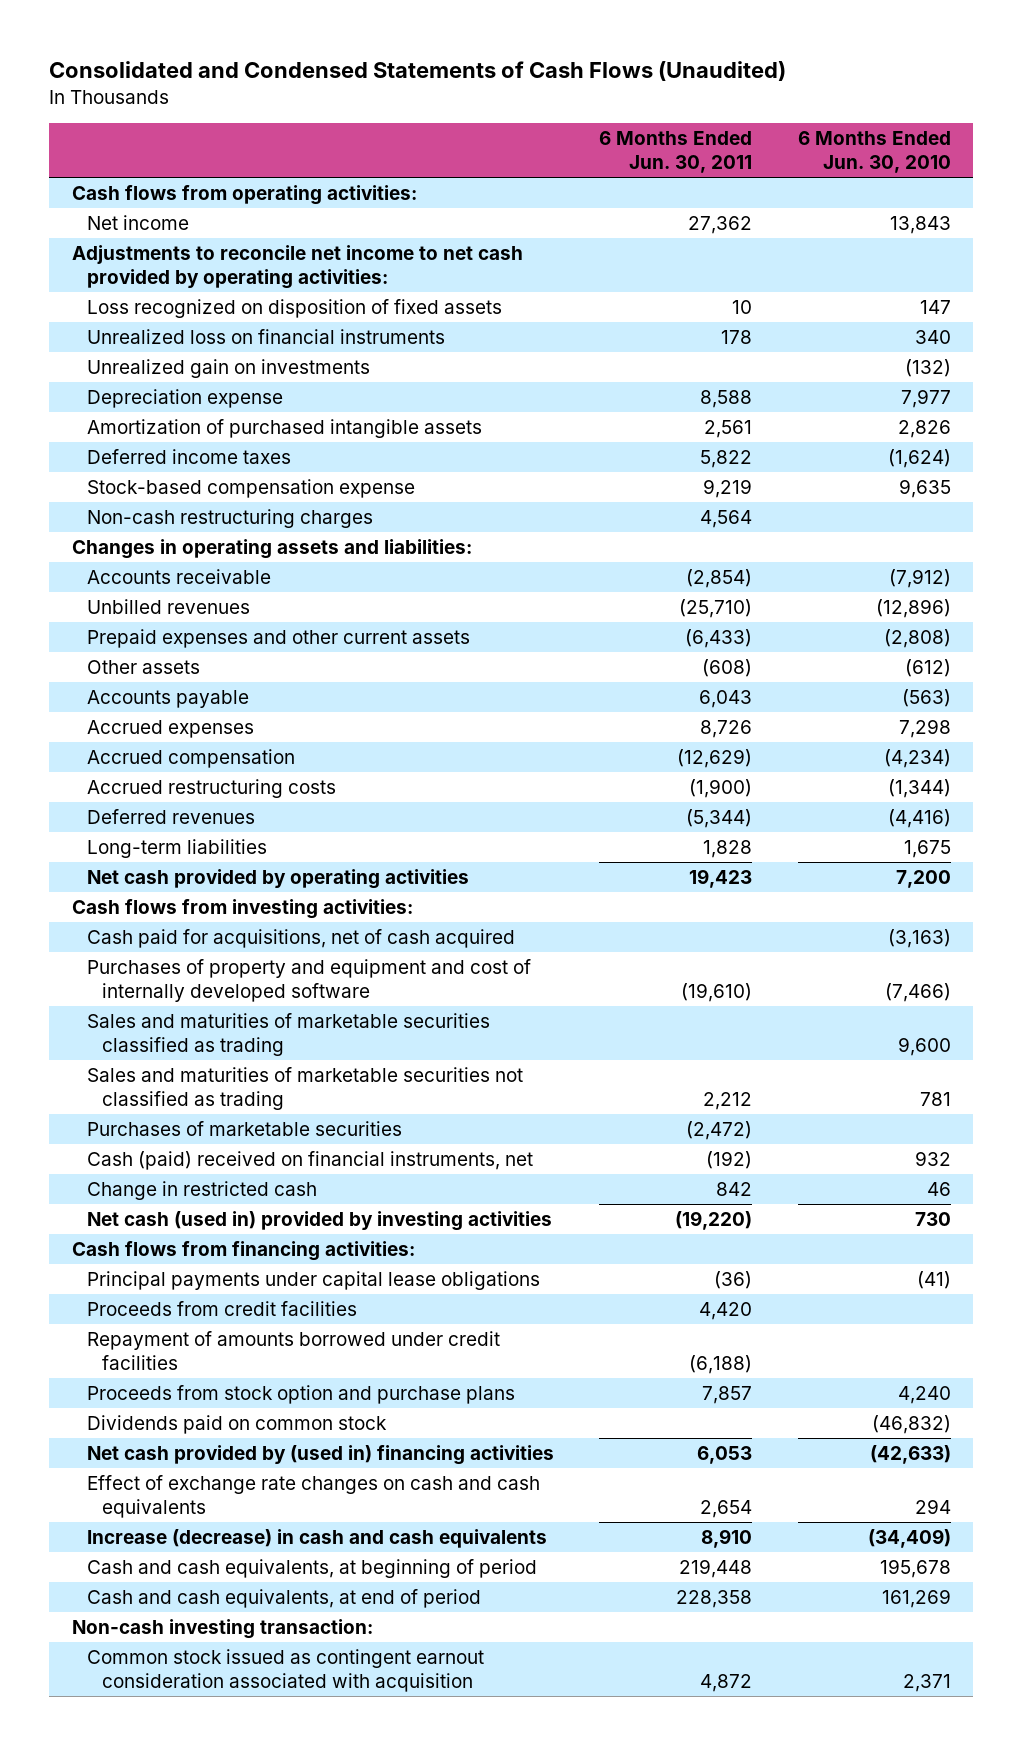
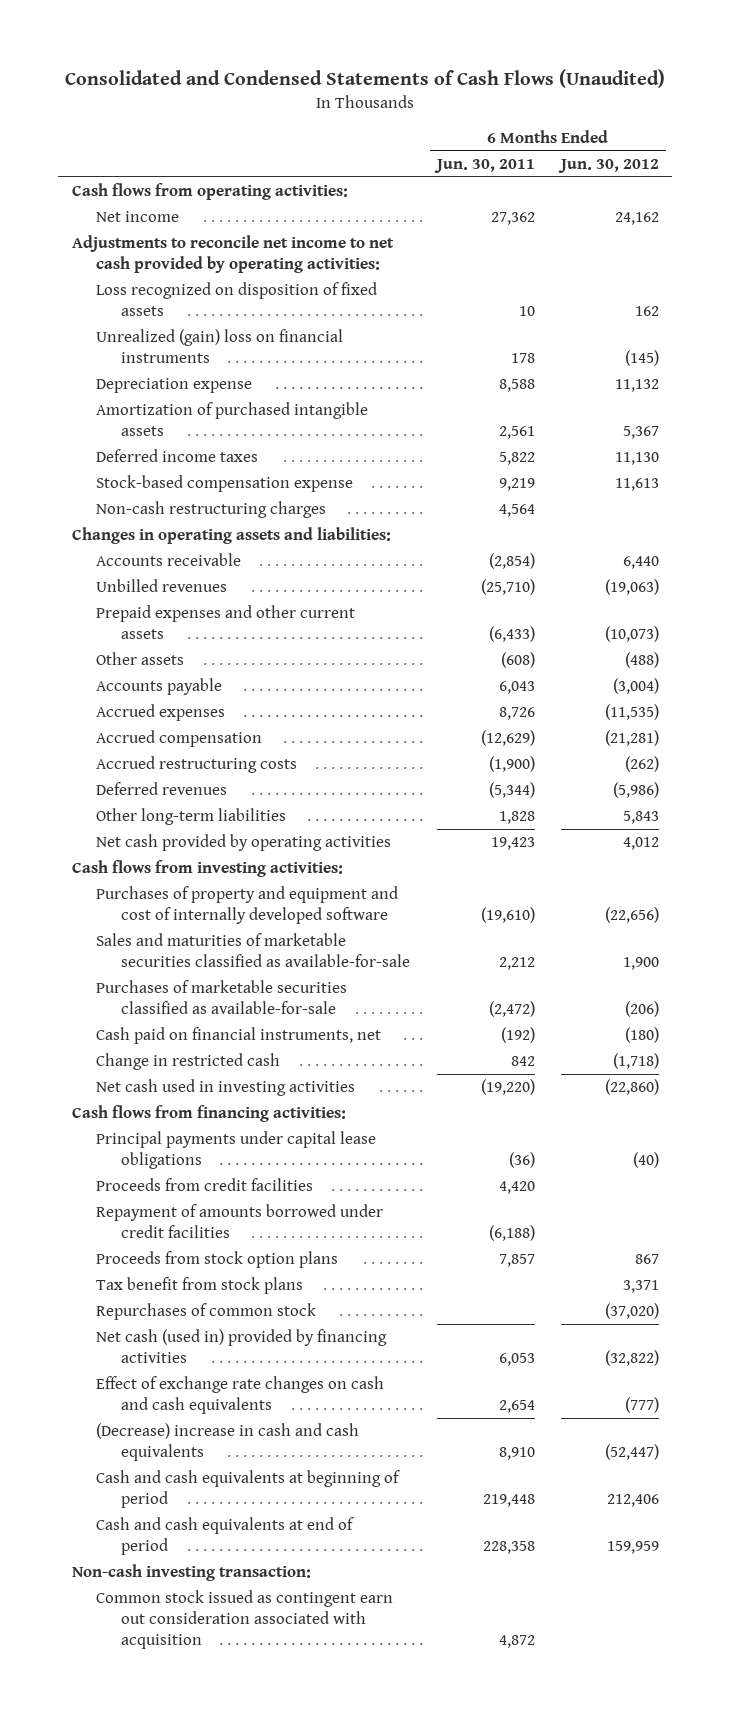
[797,130,951,173] 6 Months Ended Jun. 30, 2010 -> none
none -> [558,158,660,173] Jun. 30, 2012
[86,358,370,378] Unrealized gain on investments -> none
[86,328,445,344] Unrealized loss on financial instruments -> [96,329,344,363] Unrealized (gain) loss on financial instruments
[86,838,267,858] Long-term liabilities -> [96,808,287,826] Other long-term liabilities
[86,928,515,948] Cash paid for acquisitions, net of cash acquired -> none
[86,1012,490,1057] Sales and maturities of marketable securities classified as trading -> none
[86,1066,523,1111] Sales and maturities of marketable securities not classified as trading -> [96,933,411,967] Sales and maturities of marketable securities classified as available-for-sale
[86,1120,402,1136] Purchases of marketable securities -> [96,980,348,1014] Purchases of marketable securities classified as available-for-sale
[86,1150,533,1170] Cash (paid) received on financial instruments, net -> [96,1027,382,1045] Cash paid on financial instruments, net
[86,1210,552,1231] Net cash (used in) provided by investing activities -> [96,1079,356,1097] Net cash used in investing activities
[86,1414,387,1434] Dividends paid on common stock -> none
[86,1384,515,1404] Proceeds from stock option and purchase plans -> [96,1251,339,1269] Proceeds from stock option plans
none -> [96,1277,304,1295] Tax benefit from stock plans
none -> [96,1303,317,1321] Repurchases of common stock
[86,1444,554,1465] Net cash provided by (used in) financing activities -> [96,1329,388,1363] Net cash (used in) provided by financing activities
[86,1528,547,1548] Increase (decrease) in cash and cash equivalents -> [96,1423,360,1461] (Decrease) increase in cash and cash equivalents
[86,1558,537,1578] Cash and cash equivalents, at beginning of period -> [96,1470,401,1508] Cash and cash equivalents at beginning of period
[86,1588,481,1608] Cash and cash equivalents, at end of period -> [96,1517,355,1555] Cash and cash equivalents at end of period
[86,1648,484,1693] Common stock issued as contingent earnout consideration associated with acquisition -> [96,1590,394,1649] Common stock issued as contingent earn out consideration associated with acquisition

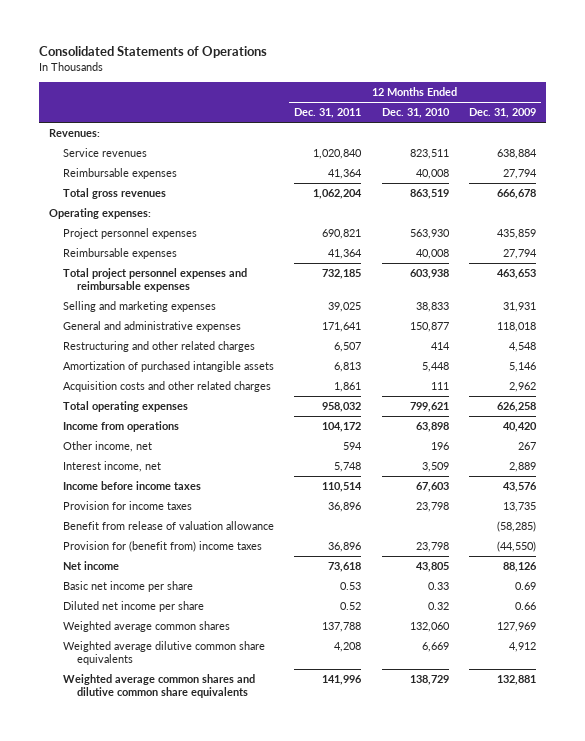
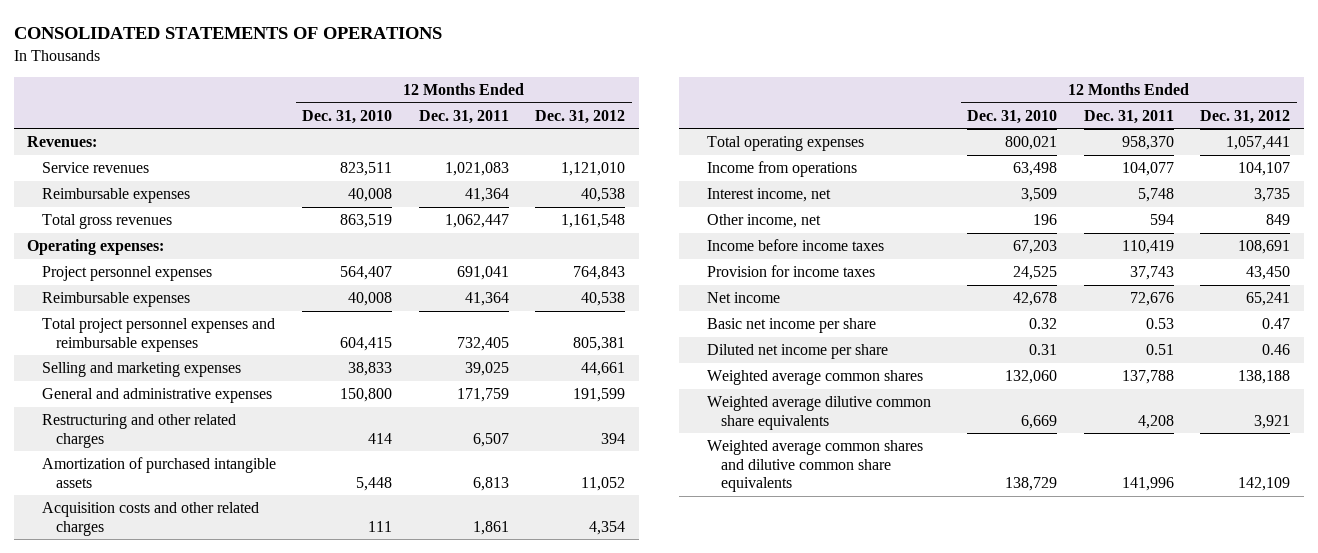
[38,45,267,58] Consolidated Statements of Operations -> [13,26,442,39] CONSOLIDATED STATEMENTS OF OPERATIONS
[468,108,536,119] Dec. 31, 2009 -> none
none -> [535,109,626,124] Dec. 31, 2012
[313,149,363,160] 1,020,840 -> [444,162,509,177] 1,021,083
[313,189,363,200] 1,062,204 -> [444,214,509,229] 1,062,447
[322,229,362,240] 690,821 -> [456,266,509,281] 691,041
[409,229,450,240] 563,930 -> [340,266,393,281] 564,407
[322,269,362,280] 732,185 -> [456,336,509,351] 732,405
[409,269,449,280] 603,938 -> [340,336,393,351] 604,415
[322,322,362,333] 171,641 -> [456,388,509,403] 171,759
[409,322,449,333] 150,877 -> [340,388,393,403] 150,800
[322,402,362,413] 958,032 -> [1121,136,1174,151] 958,370
[409,402,449,413] 799,621 -> [1005,136,1058,151] 800,021
[322,422,362,433] 104,172 -> [1121,162,1174,177] 104,077
[415,422,449,433] 63,898 -> [1013,162,1058,177] 63,498
[62,521,274,531] Benefit from release of valuation allowance -> none
[62,541,262,553] Provision for (benefit from) income taxes -> none
[62,441,152,453] Other income, net -> [706,214,821,229] Other income, net
[322,482,363,493] 110,514 -> [1121,240,1174,255] 110,419
[415,482,449,493] 67,603 -> [1013,240,1058,255] 67,203
[328,502,362,513] 36,896 -> [1129,266,1174,281] 37,743
[415,502,449,513] 23,798 -> [1013,266,1058,281] 24,525
[328,562,362,573] 73,618 -> [1129,292,1174,307] 72,676
[415,562,449,573] 43,805 -> [1013,292,1058,307] 42,678
[427,582,449,591] 0.33 -> [1029,318,1058,330] 0.32
[340,602,362,611] 0.52 -> [1145,344,1174,356] 0.51
[427,602,449,611] 0.32 -> [1029,344,1058,356] 0.31

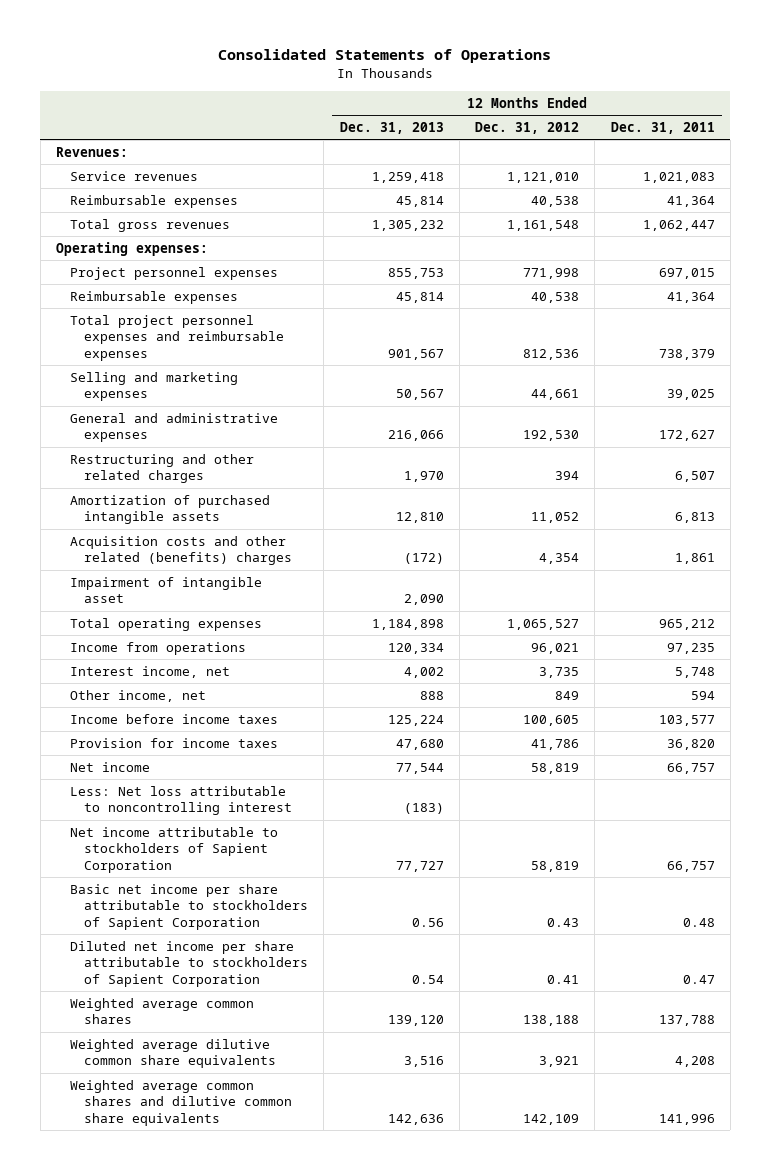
[13,26,442,39] CONSOLIDATED STATEMENTS OF OPERATIONS -> [218,49,552,64] Consolidated Statements of Operations
[302,109,393,124] Dec. 31, 2010 -> none
none -> [339,121,444,134] Dec. 31, 2013
[456,266,509,281] 691,041 -> [658,267,715,279] 697,015
[573,266,626,281] 764,843 -> [523,267,580,279] 771,998
[456,336,509,351] 732,405 -> [658,348,715,360] 738,379
[573,336,626,351] 805,381 -> [523,348,580,360] 812,536
[456,388,509,403] 171,759 -> [658,430,715,442] 172,627
[573,388,626,403] 191,599 -> [523,430,580,442] 192,530
[41,502,259,536] Acquisition costs and other related charges -> [70,535,293,566] Acquisition costs and other related (benefits) charges
none -> [70,576,263,604] Impairment of intangible asset
[1121,136,1174,151] 958,370 -> [658,618,715,630] 965,212
[1226,136,1291,151] 1,057,441 -> [507,618,580,630] 1,065,527
[1121,162,1174,177] 104,077 -> [666,642,715,654] 97,235
[1238,162,1291,177] 104,107 -> [531,642,580,654] 96,021
[1121,240,1174,255] 110,419 -> [658,714,715,726] 103,577
[1238,240,1291,255] 108,691 -> [523,714,580,726] 100,605
[1129,266,1174,281] 37,743 -> [666,738,715,750] 36,820
[1246,266,1291,281] 43,450 -> [531,738,580,750] 41,786
[1129,292,1174,307] 72,676 -> [666,762,715,774] 66,757
[1246,292,1291,307] 65,241 -> [531,762,580,774] 58,819
none -> [70,785,293,816] Less: Net loss attributable to noncontrolling interest
none -> [70,826,279,873] Net income attributable to stockholders of Sapient Corporation
[706,318,876,334] Basic net income per share -> [70,883,309,930] Basic net income per share attributable to stockholders of Sapient Corporation
[1145,318,1174,330] 0.53 -> [682,917,715,927] 0.48
[1262,318,1291,330] 0.47 -> [547,917,580,927] 0.43
[706,344,888,360] Diluted net income per share -> [70,940,309,987] Diluted net income per share attributable to stockholders of Sapient Corporation
[1145,344,1174,356] 0.51 -> [682,974,715,984] 0.47
[1262,344,1291,356] 0.46 -> [547,974,580,984] 0.41

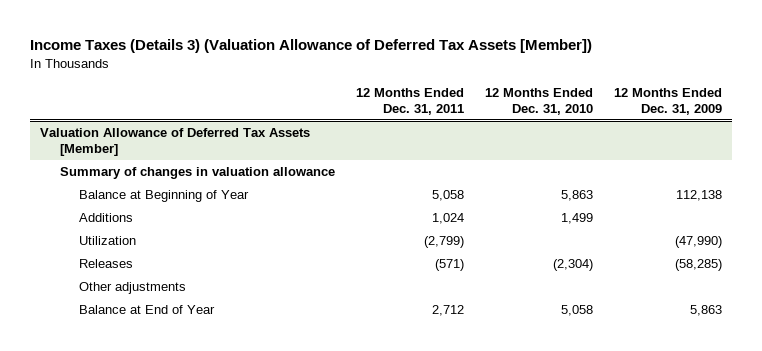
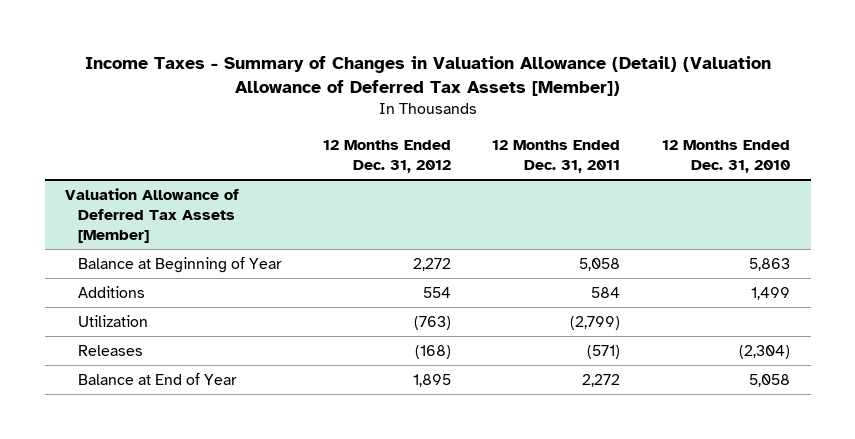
[29,39,592,54] Income Taxes (Details 3) (Valuation Allowance of Deferred Tax Assets [Member]) -> [84,55,771,97] Income Taxes - Summary of Changes in Valuation Allowance (Detail) (Valuation Allowance of Deferred Tax Assets [Member])
[613,87,722,115] 12 Months Ended Dec. 31, 2009 -> none
none -> [322,139,451,173] 12 Months Ended Dec. 31, 2012
[59,167,335,180] Summary of changes in valuation allowance -> none
[431,213,464,225] 1,024 -> [591,286,621,298] 584
[79,282,187,295] Other adjustments -> none
[431,305,464,317] 2,712 -> [582,373,621,387] 2,272

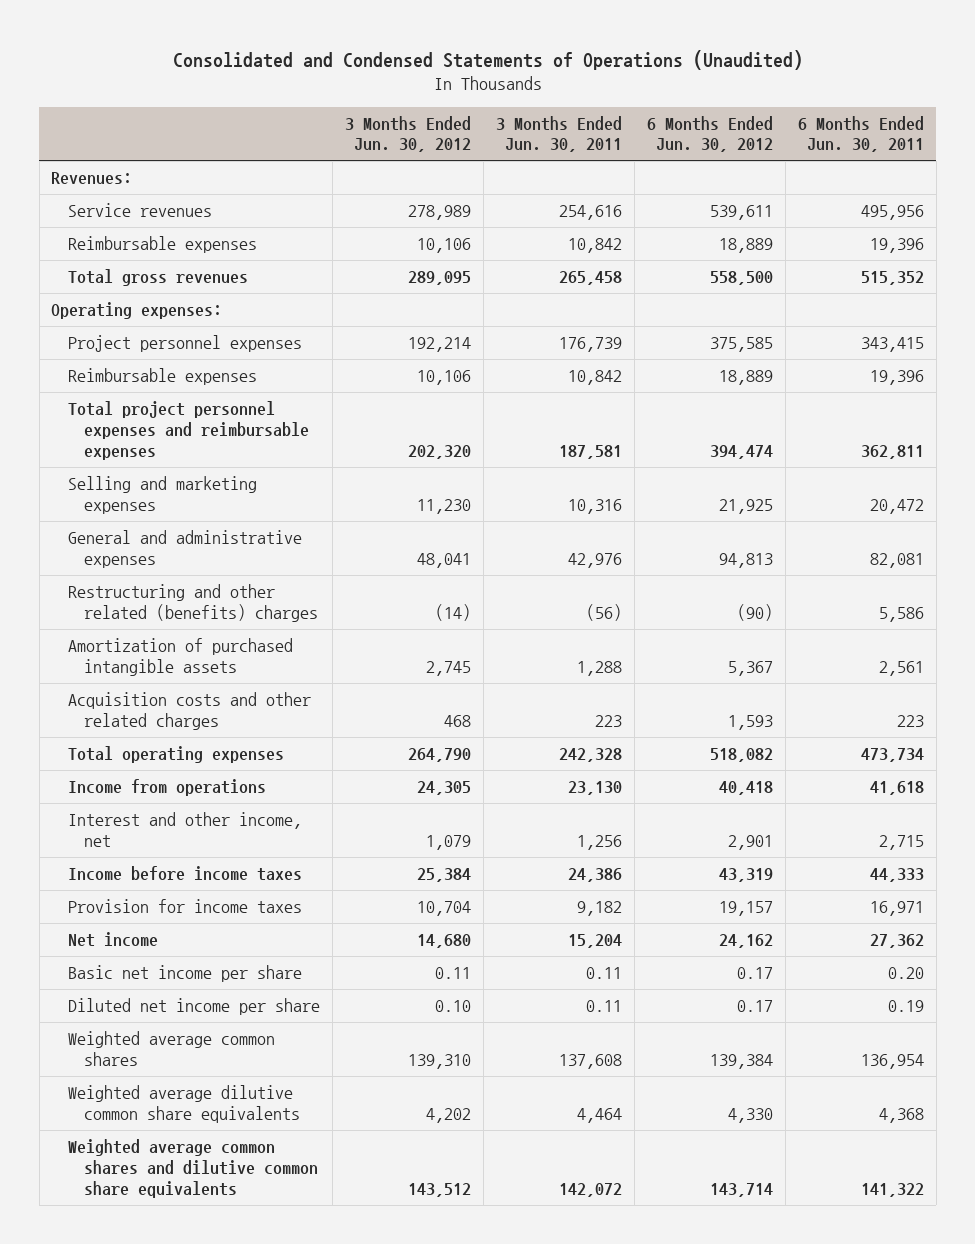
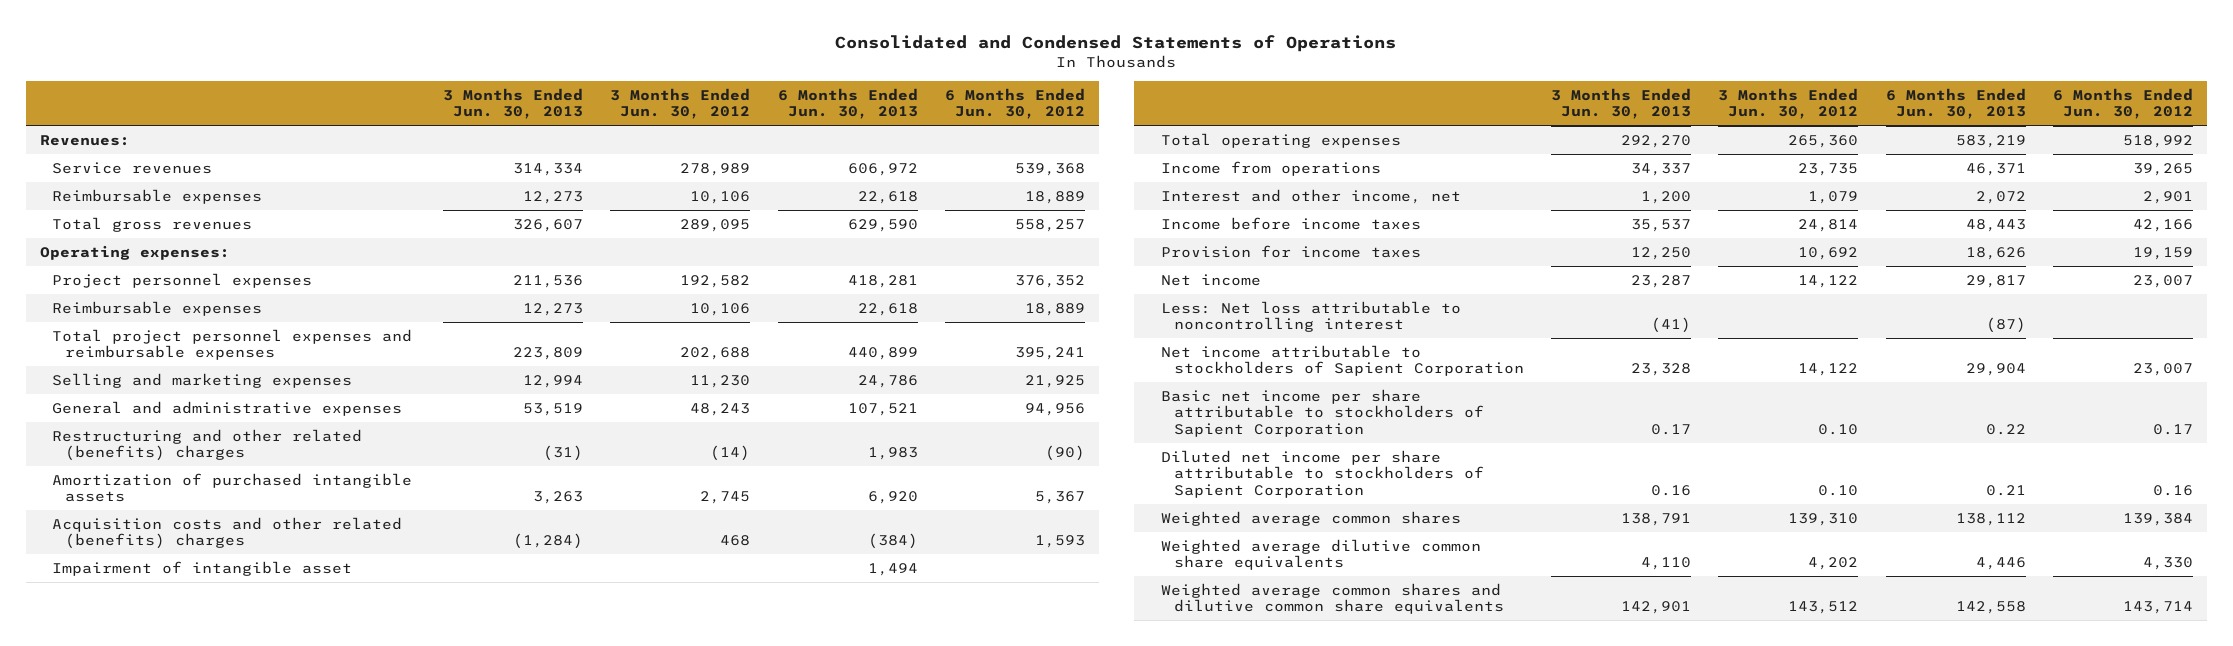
[172,49,803,70] Consolidated and Condensed Statements of Operations (Unaudited) -> [835,34,1397,52] Consolidated and Condensed Statements of Operations
[495,115,622,153] 3 Months Ended Jun. 30, 2011 -> none
[797,115,924,153] 6 Months Ended Jun. 30, 2011 -> none
none -> [442,87,583,120] 3 Months Ended Jun. 30, 2013
none -> [777,87,918,120] 6 Months Ended Jun. 30, 2013
[709,204,773,220] 539,611 -> [1015,162,1086,176] 539,368
[709,270,773,285] 558,500 -> [1015,218,1086,232] 558,257
[407,336,471,352] 192,214 -> [680,274,751,288] 192,582
[709,336,773,352] 375,585 -> [1015,274,1086,288] 376,352
[407,444,471,459] 202,320 -> [680,347,751,361] 202,688
[709,444,773,459] 394,474 -> [1015,347,1086,361] 395,241
[416,552,471,568] 48,041 -> [690,402,751,416] 48,243
[718,552,773,568] 94,813 -> [1025,402,1086,416] 94,956
[67,691,311,730] Acquisition costs and other related charges -> [52,516,403,550] Acquisition costs and other related (benefits) charges
none -> [52,560,353,576] Impairment of intangible asset
[407,747,471,762] 264,790 -> [1788,134,1859,148] 265,360
[709,747,773,762] 518,082 -> [2123,134,2194,148] 518,992
[416,780,471,795] 24,305 -> [1798,162,1859,176] 23,735
[718,780,773,795] 40,418 -> [2133,162,2194,176] 39,265
[416,867,471,882] 25,384 -> [1798,218,1859,232] 24,814
[718,867,773,882] 43,319 -> [2133,218,2194,232] 42,166
[416,900,471,916] 10,704 -> [1798,246,1859,260] 10,692
[718,900,773,916] 19,157 -> [2133,246,2194,260] 19,159
[416,933,471,948] 14,680 -> [1798,274,1859,288] 14,122
[718,933,773,948] 24,162 -> [2133,274,2194,288] 23,007
none -> [1160,300,1461,333] Less: Net loss attributable to noncontrolling interest
none -> [1160,344,1524,377] Net income attributable to stockholders of Sapient Corporation
[67,964,302,982] Basic net income per share -> [1160,388,1484,438] Basic net income per share attributable to stockholders of Sapient Corporation
[434,966,471,979] 0.11 -> [1818,424,1859,436] 0.10
[67,997,320,1015] Diluted net income per share -> [1160,449,1484,499] Diluted net income per share attributable to stockholders of Sapient Corporation
[736,999,773,1012] 0.17 -> [2153,485,2194,497] 0.16

